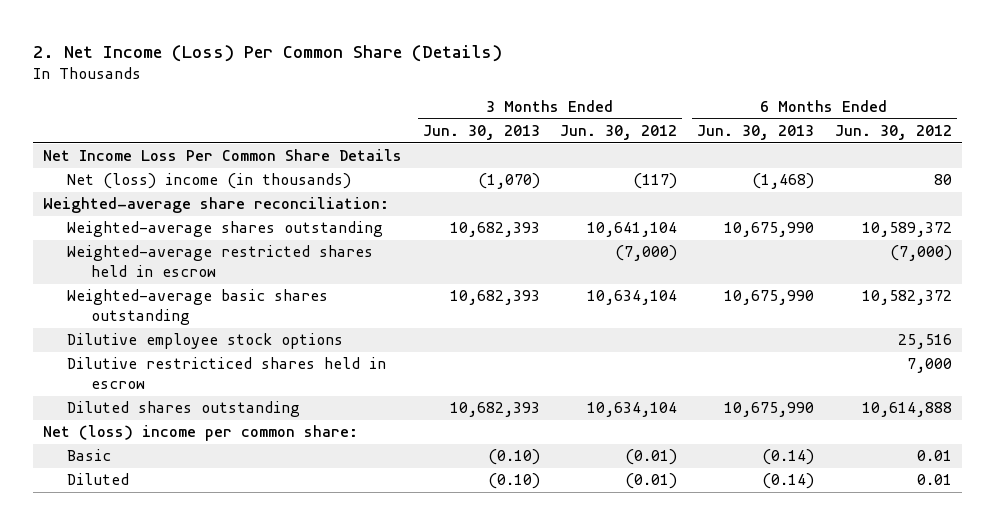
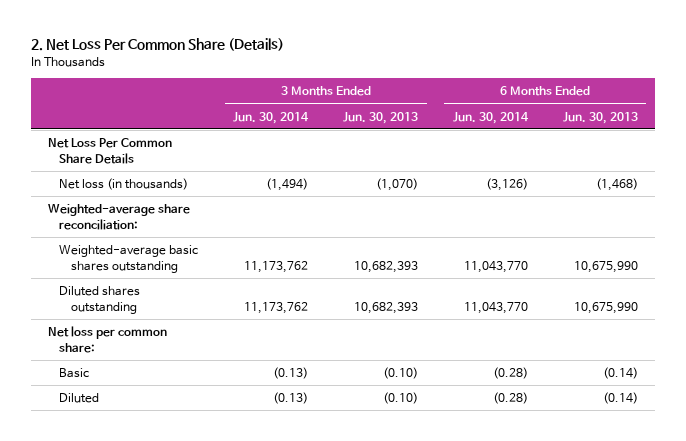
[33,44,503,62] 2. Net Income (Loss) Per Common Share (Details) -> [30,38,284,52] 2. Net Loss Per Common Share (Details)
[559,125,677,141] Jun. 30, 2012 -> none
[834,125,952,141] Jun. 30, 2012 -> none
none -> [233,111,310,124] Jun. 30, 2014
none -> [452,111,529,124] Jun. 30, 2014
[43,149,403,162] Net Income Loss Per Common Share Details -> [47,138,172,164] Net Loss Per Common Share Details
[67,173,352,190] Net (loss) income (in thousands) -> [59,178,189,191] Net loss (in thousands)
[67,221,384,238] Weighted-average shares outstanding -> none
[67,245,374,278] Weighted-average restricted shares held in escrow -> none
[67,333,344,350] Dilutive employee stock options -> none
[67,357,387,390] Dilutive restricticed shares held in escrow -> none
[43,425,359,442] Net (loss) income per common share: -> [47,326,167,353] Net loss per common share:

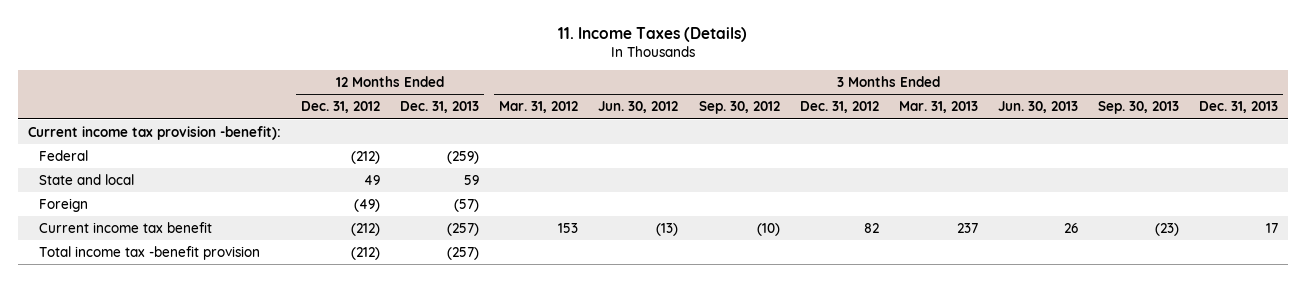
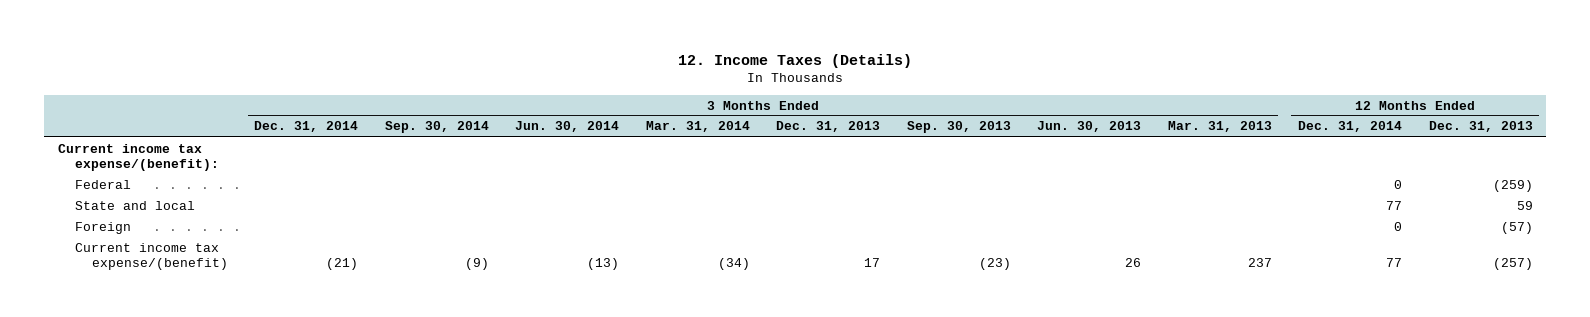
[558,26,748,42] 11. Income Taxes (Details) -> [678,53,913,68] 12. Income Taxes (Details)
[301,101,381,114] Dec. 31, 2012 -> none
[499,101,579,114] Mar. 31, 2012 -> none
[598,101,679,114] Jun. 30, 2012 -> none
[698,101,780,115] Sep. 30, 2012 -> none
[799,101,879,114] Dec. 31, 2012 -> none
none -> [254,121,359,133] Dec. 31, 2014
none -> [384,121,489,134] Sep. 30, 2014
none -> [515,121,620,133] Jun. 30, 2014
none -> [645,121,750,133] Mar. 31, 2014
none -> [1298,121,1403,133] Dec. 31, 2014
[28,125,282,140] Current income tax provision -benefit): -> [57,143,219,171] Current income tax expense/(benefit):
[39,245,261,260] Total income tax -benefit provision -> none
[39,221,213,233] Current income tax benefit -> [74,242,228,270] Current income tax expense/(benefit)

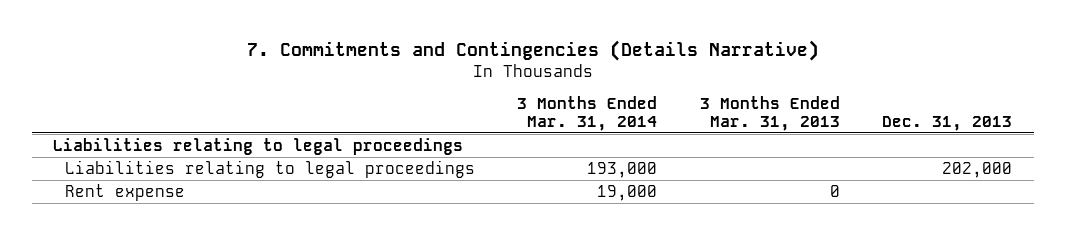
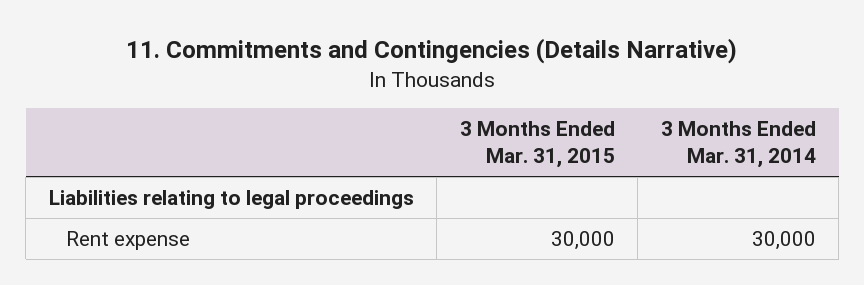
[246,39,819,61] 7. Commitments and Contingencies (Details Narrative) -> [126,38,738,65] 11. Commitments and Contingencies (Details Narrative)
[699,95,840,131] 3 Months Ended Mar. 31, 2013 -> none
[882,115,1013,131] Dec. 31, 2013 -> none
none -> [459,120,615,169] 3 Months Ended Mar. 31, 2015
[64,159,475,178] Liabilities relating to legal proceedings -> none
[597,184,658,201] 19,000 -> [751,231,816,251] 30,000

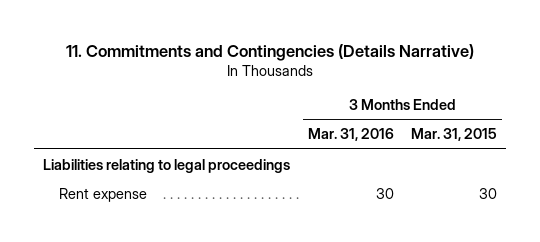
[660,120,816,169] 3 Months Ended Mar. 31, 2014 -> none
none -> [307,128,394,142] Mar. 31, 2016
[550,231,615,251] 30,000 -> [479,187,498,199] 30

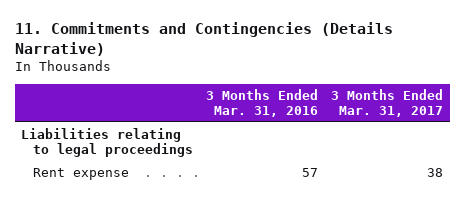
[411,128,498,142] Mar. 31, 2015 -> none
none -> [331,88,444,118] 3 Months Ended Mar. 31, 2017
[375,187,394,199] 30 -> [302,167,319,177] 57

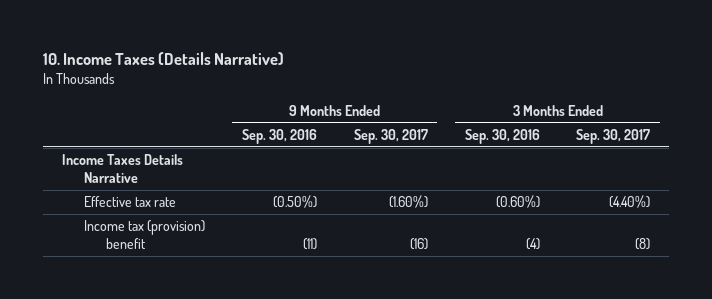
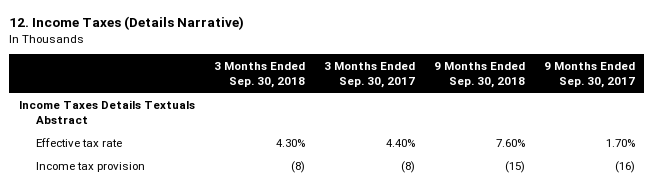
[43,52,285,66] 10. Income Taxes (Details Narrative) -> [9,16,245,31] 12. Income Taxes (Details Narrative)
[241,129,317,145] Sep. 30, 2016 -> none
[464,129,540,145] Sep. 30, 2016 -> none
none -> [213,61,305,88] 3 Months Ended Sep. 30, 2018
none -> [433,61,525,88] 9 Months Ended Sep. 30, 2018
[61,154,183,183] Income Taxes Details Narrative -> [18,99,195,124] Income Taxes Details Textuals Abstract
[388,195,428,209] (1.60%) -> [605,138,635,147] 1.70%
[609,195,651,209] (4.40%) -> [385,138,415,147] 4.40%
[83,220,205,249] Income tax (provision) benefit -> [36,161,146,172] Income tax provision

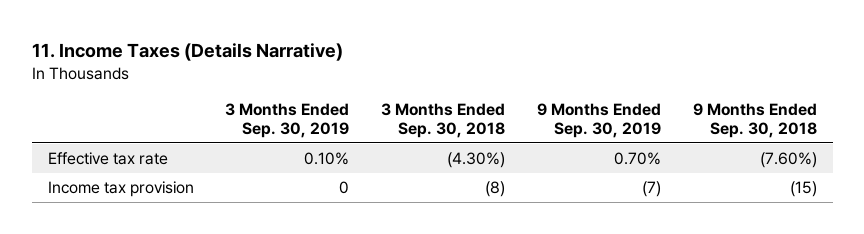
[9,16,245,31] 12. Income Taxes (Details Narrative) -> [31,42,343,61] 11. Income Taxes (Details Narrative)
[323,61,415,88] 3 Months Ended Sep. 30, 2017 -> none
[543,61,635,88] 9 Months Ended Sep. 30, 2017 -> none
none -> [225,102,350,139] 3 Months Ended Sep. 30, 2019
none -> [536,102,661,139] 9 Months Ended Sep. 30, 2019
[18,99,195,124] Income Taxes Details Textuals Abstract -> none
[275,138,305,147] 4.30% -> [447,151,506,168] (4.30%)
[495,138,525,147] 7.60% -> [759,151,817,168] (7.60%)

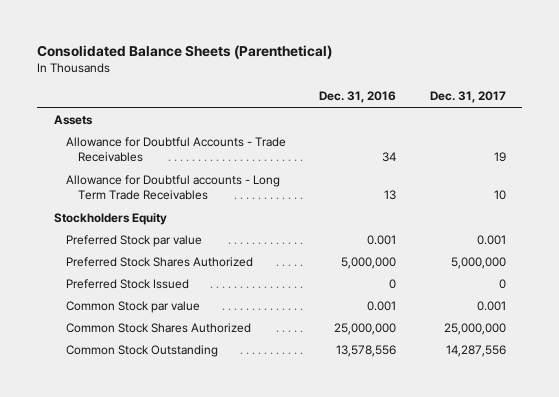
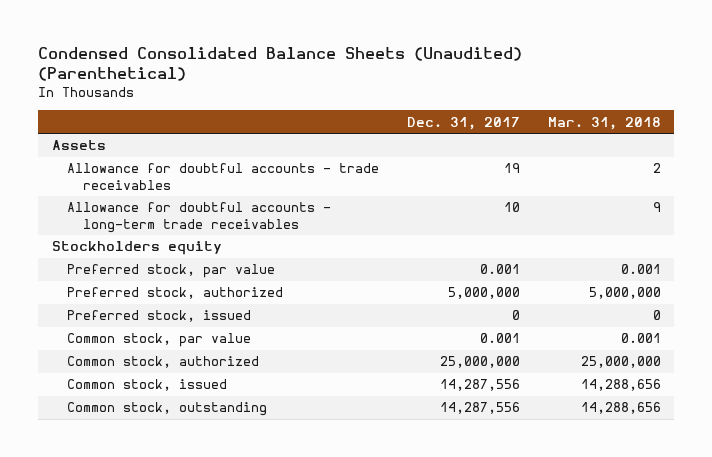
[36,44,332,59] Consolidated Balance Sheets (Parenthetical) -> [38,46,523,82] Condensed Consolidated Balance Sheets (Unaudited) (Parenthetical)
[319,91,397,104] Dec. 31, 2016 -> none
none -> [547,116,661,130] Mar. 31, 2018
[65,136,286,163] Allowance for Doubtful Accounts - Trade Receivables -> [67,163,380,190] Allowance for doubtful accounts - trade receivables
[65,174,280,201] Allowance for Doubtful accounts - Long Term Trade Receivables -> [67,202,332,233] Allowance for doubtful accounts - long-term trade receivables
[53,212,167,225] Stockholders Equity -> [51,241,222,256] Stockholders equity
[65,234,202,247] Preferred Stock par value -> [67,264,276,279] Preferred stock, par value
[65,256,253,267] Preferred Stock Shares Authorized -> [67,287,284,300] Preferred stock, authorized
[65,278,189,289] Preferred Stock Issued -> [67,310,252,323] Preferred stock, issued
[65,300,200,313] Common Stock par value -> [67,333,252,348] Common stock, par value
[65,322,251,333] Common Stock Shares Authorized -> [67,356,260,369] Common stock, authorized
none -> [67,379,228,392] Common stock, issued
[65,344,218,357] Common Stock Outstanding -> [67,402,268,417] Common stock, outstanding

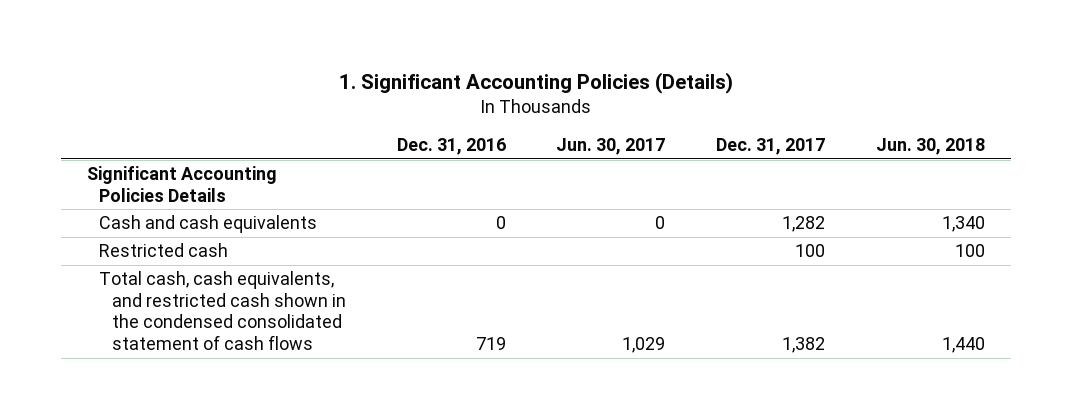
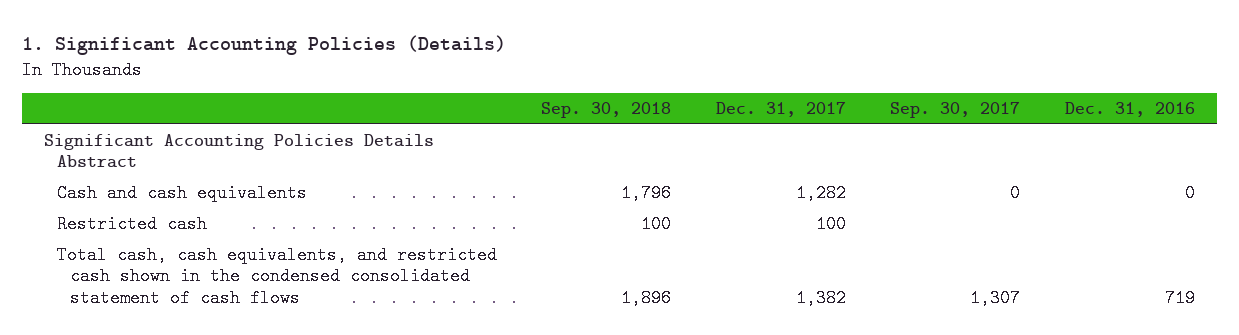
[556,138,666,156] Jun. 30, 2017 -> none
[876,138,986,156] Jun. 30, 2018 -> none
none -> [541,102,672,119] Sep. 30, 2018
none -> [890,102,1021,119] Sep. 30, 2017
[86,166,277,202] Significant Accounting Policies Details -> [43,133,434,169] Significant Accounting Policies Details Abstract

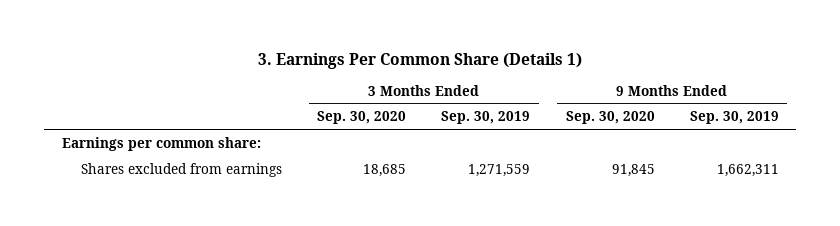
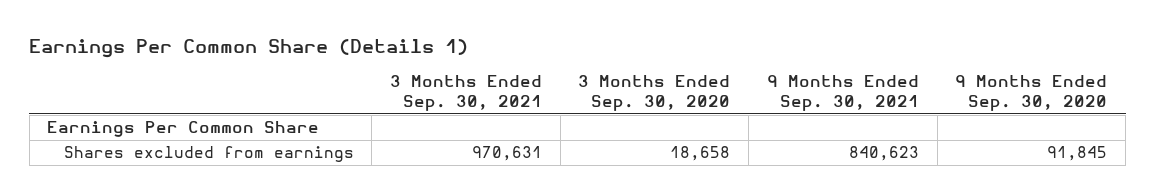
[258,52,583,69] 3. Earnings Per Common Share (Details 1) -> [29,39,469,59] Earnings Per Common Share (Details 1)
[441,111,531,125] Sep. 30, 2019 -> none
[689,111,779,125] Sep. 30, 2019 -> none
none -> [390,75,543,111] 3 Months Ended Sep. 30, 2021
none -> [766,75,919,111] 9 Months Ended Sep. 30, 2021
[61,136,261,151] Earnings per common share: -> [47,121,320,138] Earnings Per Common Share
[363,163,407,177] 18,685 -> [670,146,731,162] 18,658

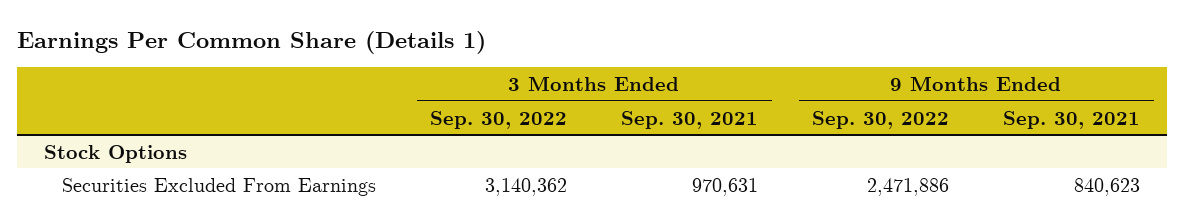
[578,75,731,111] 3 Months Ended Sep. 30, 2020 -> none
[955,75,1108,111] 9 Months Ended Sep. 30, 2020 -> none
none -> [430,110,568,129] Sep. 30, 2022
none -> [812,110,950,129] Sep. 30, 2022
[47,121,320,138] Earnings Per Common Share -> none
none -> [44,144,188,163] Stock Options
[63,146,354,163] Shares excluded from earnings -> [62,177,377,196] Securities Excluded From Earnings

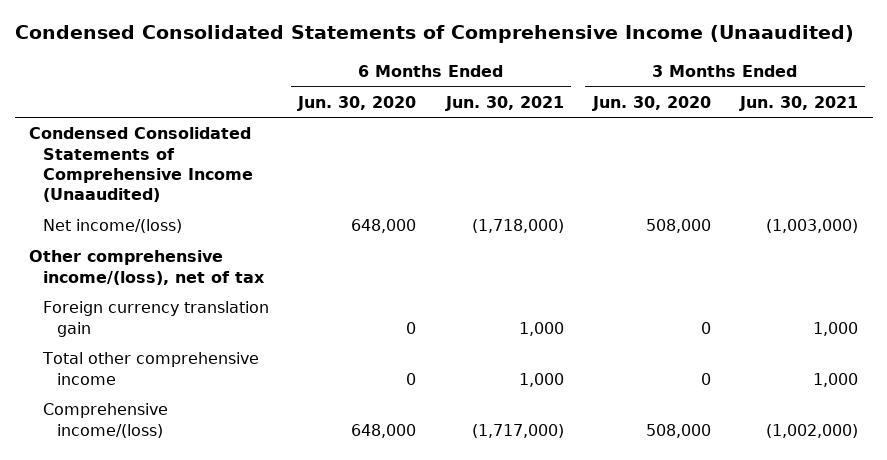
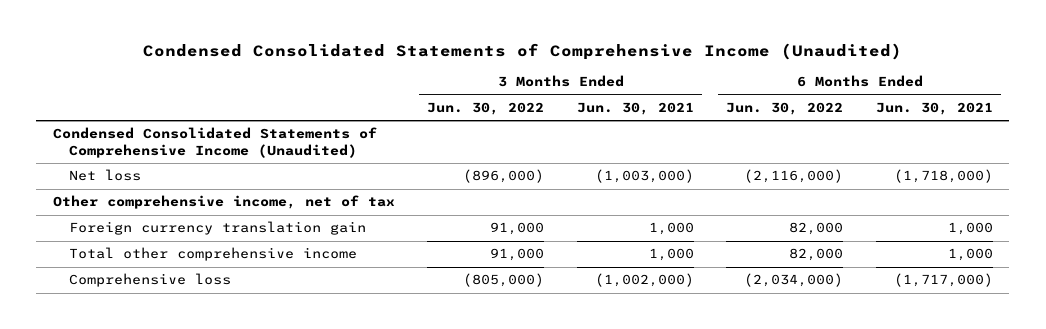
[14,25,854,44] Condensed Consolidated Statements of Comprehensive Income (Unaaudited) -> [142,43,902,61] Condensed Consolidated Statements of Comprehensive Income (Unaudited)
[297,95,417,111] Jun. 30, 2020 -> none
[591,95,711,111] Jun. 30, 2020 -> none
none -> [427,101,545,115] Jun. 30, 2022
none -> [726,101,844,115] Jun. 30, 2022
[29,127,253,203] Condensed Consolidated Statements of Comprehensive Income (Unaaudited) -> [52,127,377,158] Condensed Consolidated Statements of Comprehensive Income (Unaudited)
[42,219,182,234] Net income/(loss) -> [69,169,142,182] Net loss
[29,250,265,285] Other comprehensive income/(loss), net of tax -> [52,195,395,210] Other comprehensive income, net of tax
[42,403,168,438] Comprehensive income/(loss) -> [69,273,232,288] Comprehensive loss

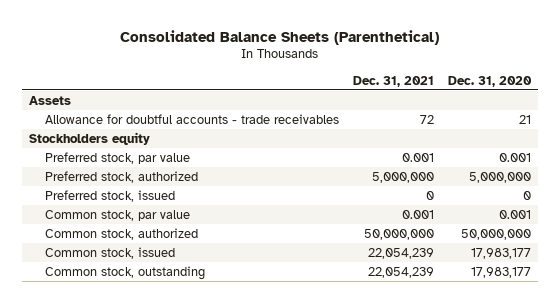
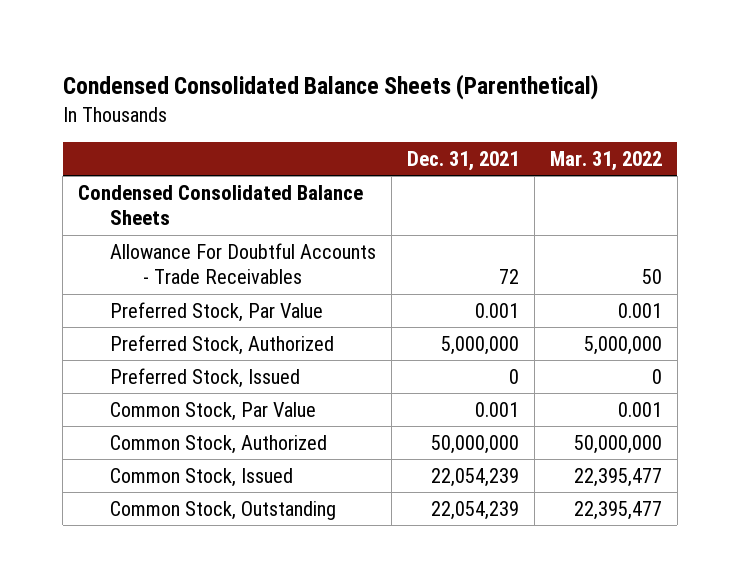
[120,29,440,45] Consolidated Balance Sheets (Parenthetical) -> [62,74,598,101] Condensed Consolidated Balance Sheets (Parenthetical)
[448,75,533,87] Dec. 31, 2020 -> none
none -> [549,151,662,172] Mar. 31, 2022
[29,95,72,105] Assets -> none
[29,131,151,145] Stockholders equity -> none
none -> [77,184,363,226] Condensed Consolidated Balance Sheets
[45,113,340,124] Allowance for doubtful accounts - trade receivables -> [110,242,377,285] Allowance For Doubtful Accounts - Trade Receivables
[45,151,191,164] Preferred stock, par value -> [110,301,324,322] Preferred Stock, Par Value
[45,170,199,183] Preferred stock, authorized -> [110,334,335,355] Preferred Stock, Authorized
[45,189,176,202] Preferred stock, issued -> [110,367,301,388] Preferred Stock, Issued
[45,209,191,221] Common stock, par value -> [110,401,317,421] Common Stock, Par Value
[45,227,199,240] Common stock, authorized -> [110,434,328,454] Common Stock, Authorized
[45,246,176,259] Common stock, issued -> [110,467,294,487] Common Stock, Issued
[45,265,206,280] Common stock, outstanding -> [110,500,337,520] Common Stock, Outstanding

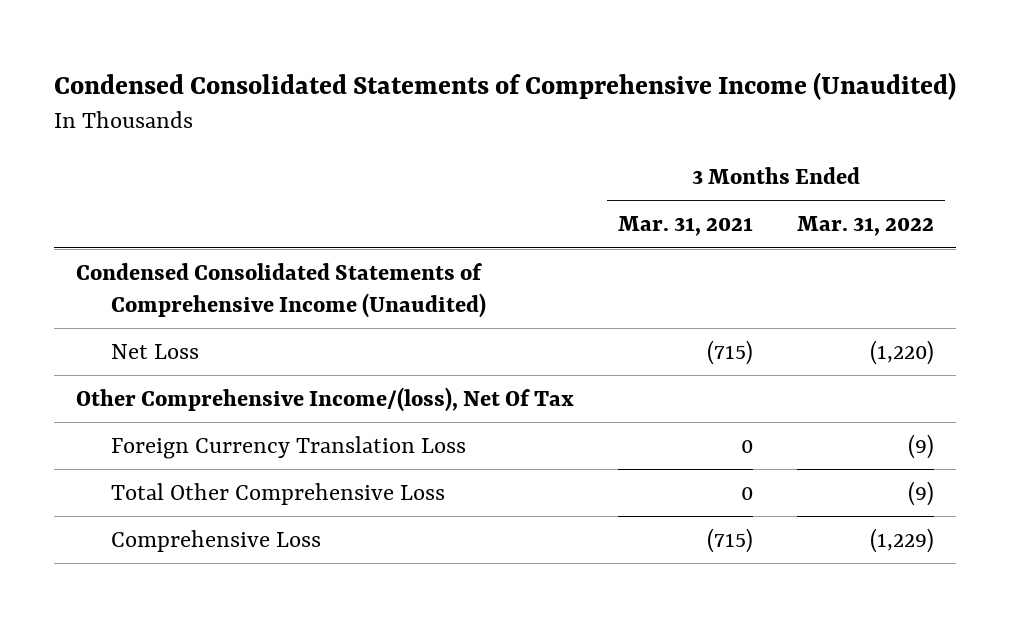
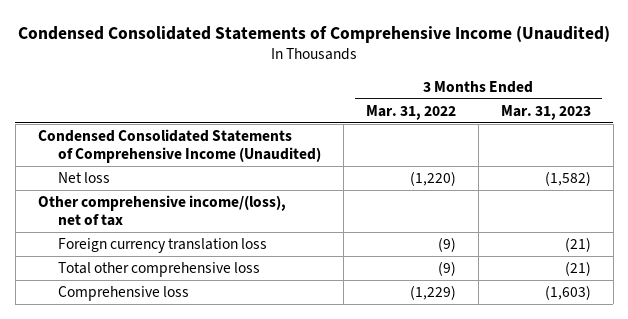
[618,216,754,237] Mar. 31, 2021 -> none
none -> [500,104,591,120] Mar. 31, 2023
[110,343,199,359] Net Loss -> [57,172,110,184] Net loss
[75,386,574,412] Other Comprehensive Income/(loss), Net Of Tax -> [37,195,286,227] Other comprehensive income/(loss), net of tax
[110,435,466,459] Foreign Currency Translation Loss -> [57,238,267,254] Foreign currency translation loss
[110,482,445,505] Total Other Comprehensive Loss -> [57,262,260,278] Total other comprehensive loss
[110,529,321,552] Comprehensive Loss -> [57,286,189,302] Comprehensive loss

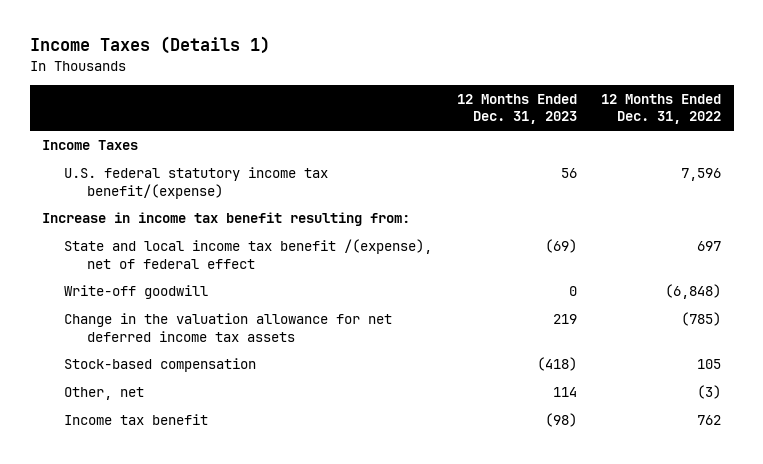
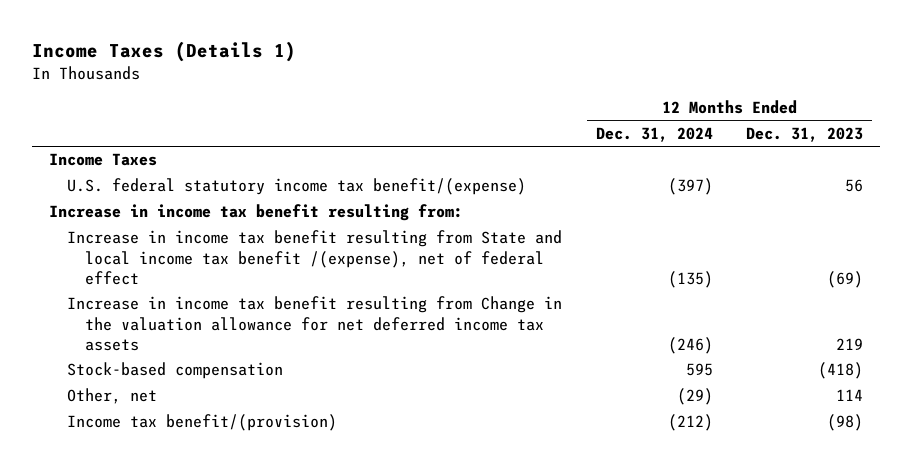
[601,93,722,125] 12 Months Ended Dec. 31, 2022 -> none
none -> [595,126,713,142] Dec. 31, 2024
[64,285,209,300] Write-off goodwill -> none
[64,239,433,269] State and local income tax benefit /(expense), net of federal effect -> [67,230,563,285] Increase in income tax benefit resulting from State and local income tax benefit /(expense), net of federal effect
[64,313,393,342] Change in the valuation allowance for net deferred income tax assets -> [67,296,563,351] Increase in income tax benefit resulting from Change in the valuation allowance for net deferred income tax assets
[64,414,209,426] Income tax benefit -> [67,414,338,432] Income tax benefit/(provision)

